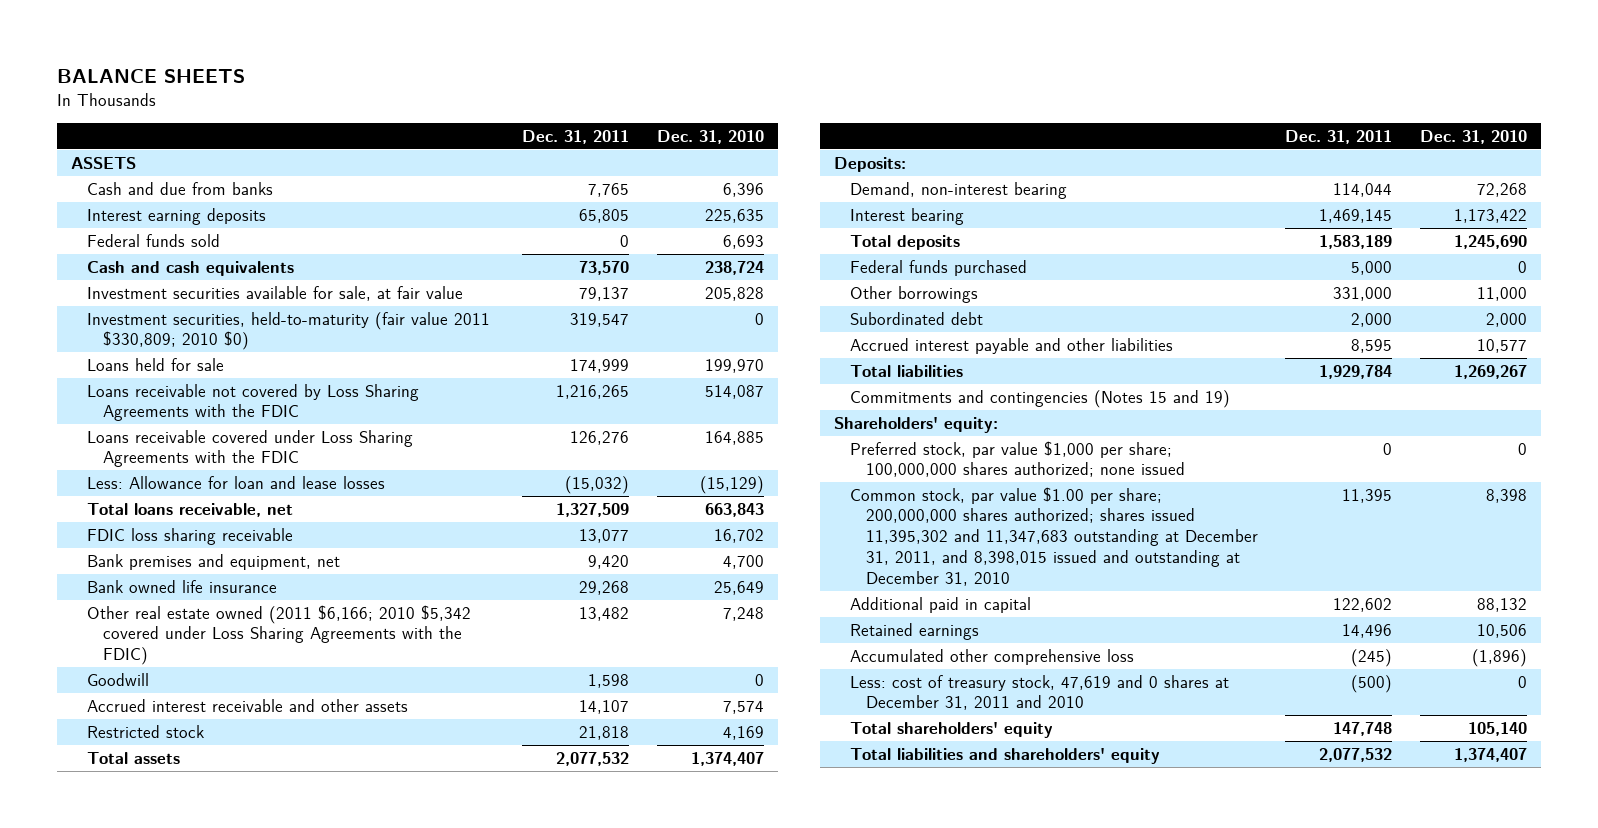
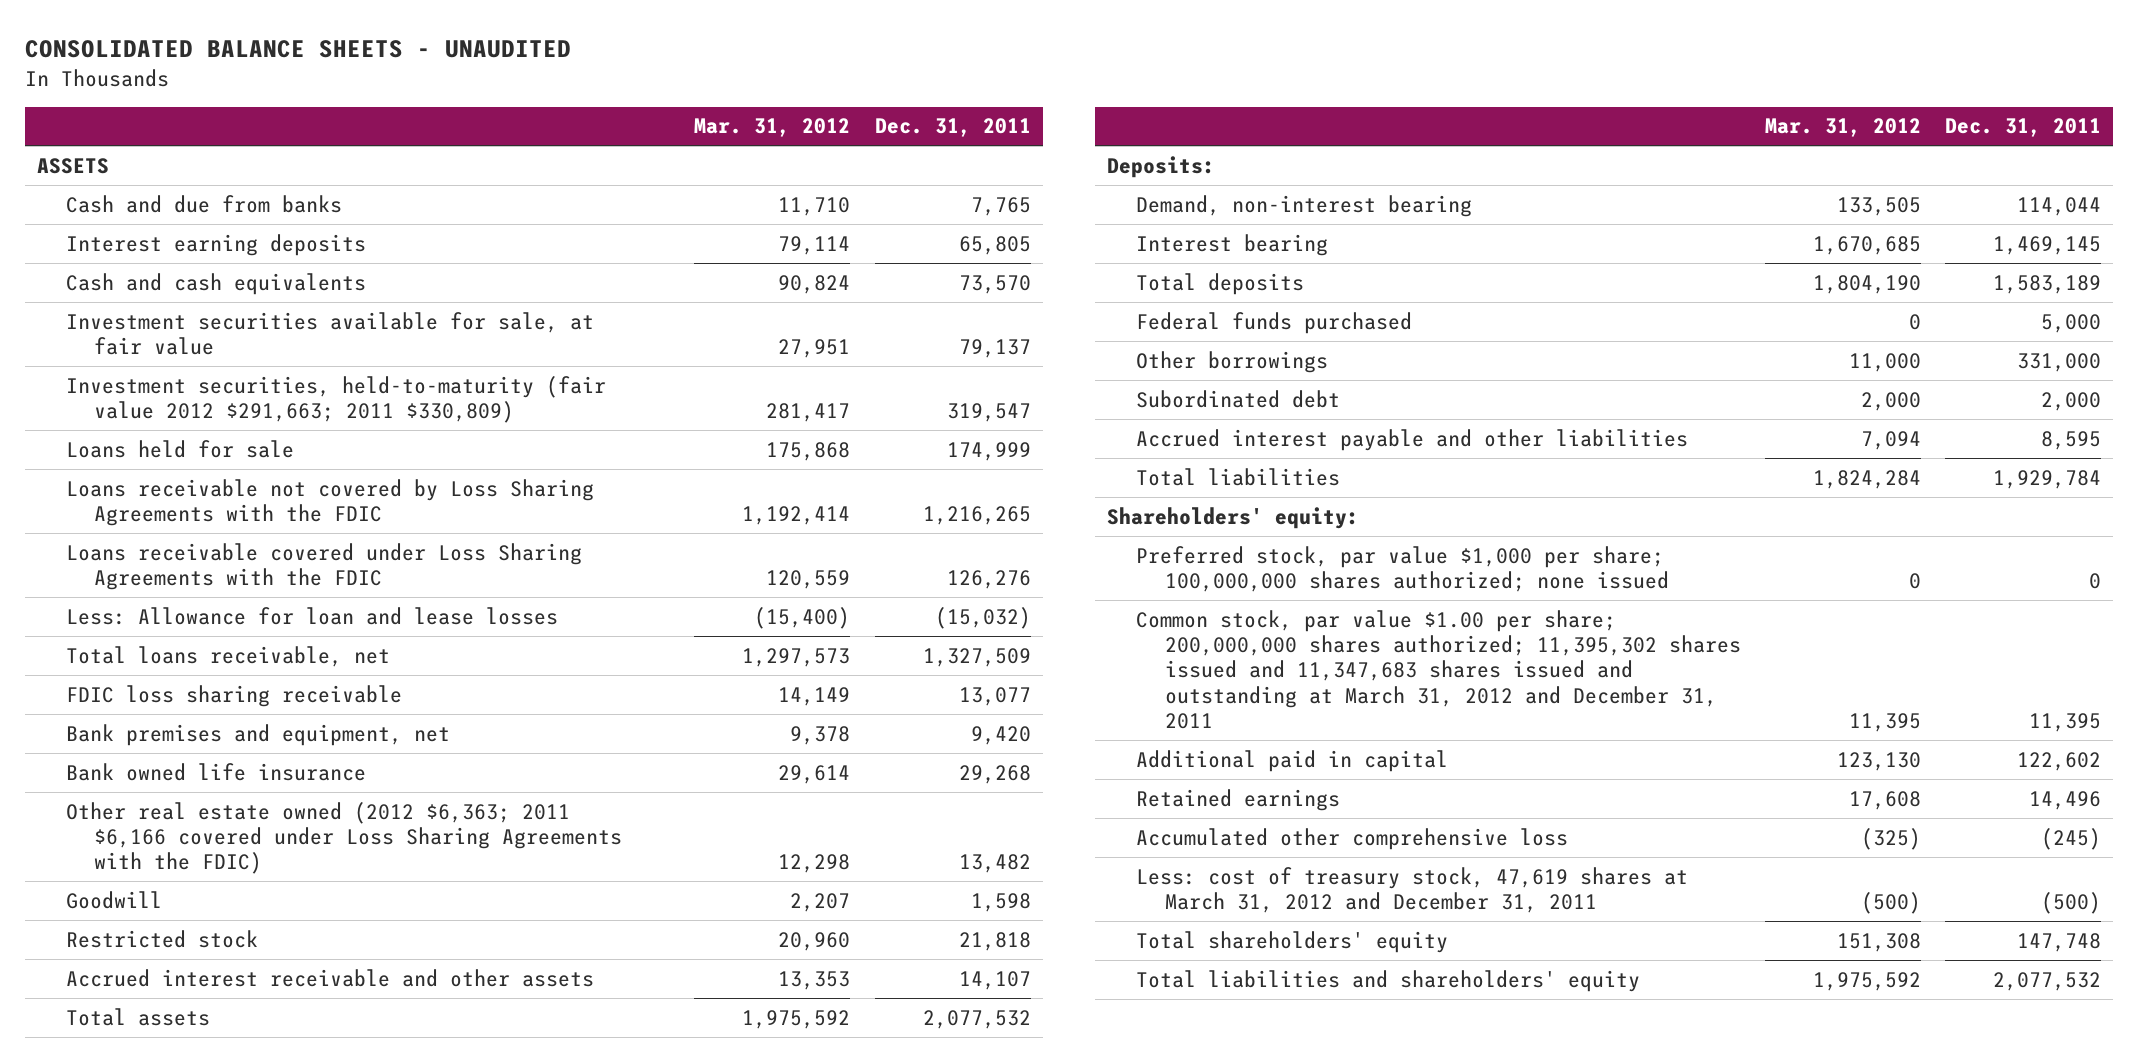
[56,69,245,84] BALANCE SHEETS -> [24,40,571,59] CONSOLIDATED BALANCE SHEETS - UNAUDITED
[656,129,764,144] Dec. 31, 2010 -> none
none -> [694,118,851,138] Mar. 31, 2012
[86,233,220,247] Federal funds sold -> none
[86,311,490,351] Investment securities, held-to-maturity (fair value 2011 $330,809; 2010 $0) -> [65,375,606,424] Investment securities, held-to-maturity (fair value 2012 $291,663; 2011 $330,809)
[86,604,471,666] Other real estate owned (2011 $6,166; 2010 $5,342 covered under Loss Sharing Agreements with the FDIC) -> [65,801,623,875] Other real estate owned (2012 $6,363; 2011 $6,166 covered under Loss Sharing Agreements with the FDIC)
[86,698,408,712] Accrued interest receivable and other assets -> [65,968,594,987] Accrued interest receivable and other assets
[849,389,1230,408] Commitments and contingencies (Notes 15 and 19) -> none
[849,486,1258,586] Common stock, par value $1.00 per share; 200,000,000 shares authorized; shares issued 11,395,302 and 11,347,683 outstanding at December 31, 2011, and 8,398,015 issued and outstanding at December 31, 2010 -> [1135,609,1741,730] Common stock, par value $1.00 per share; 200,000,000 shares authorized; 11,395,302 shares issued and 11,347,683 shares issued and outstanding at March 31, 2012 and December 31, 2011
[849,674,1229,711] Less: cost of treasury stock, 47,619 and 0 shares at December 31, 2011 and 2010 -> [1135,866,1688,914] Less: cost of treasury stock, 47,619 shares at March 31, 2012 and December 31, 2011

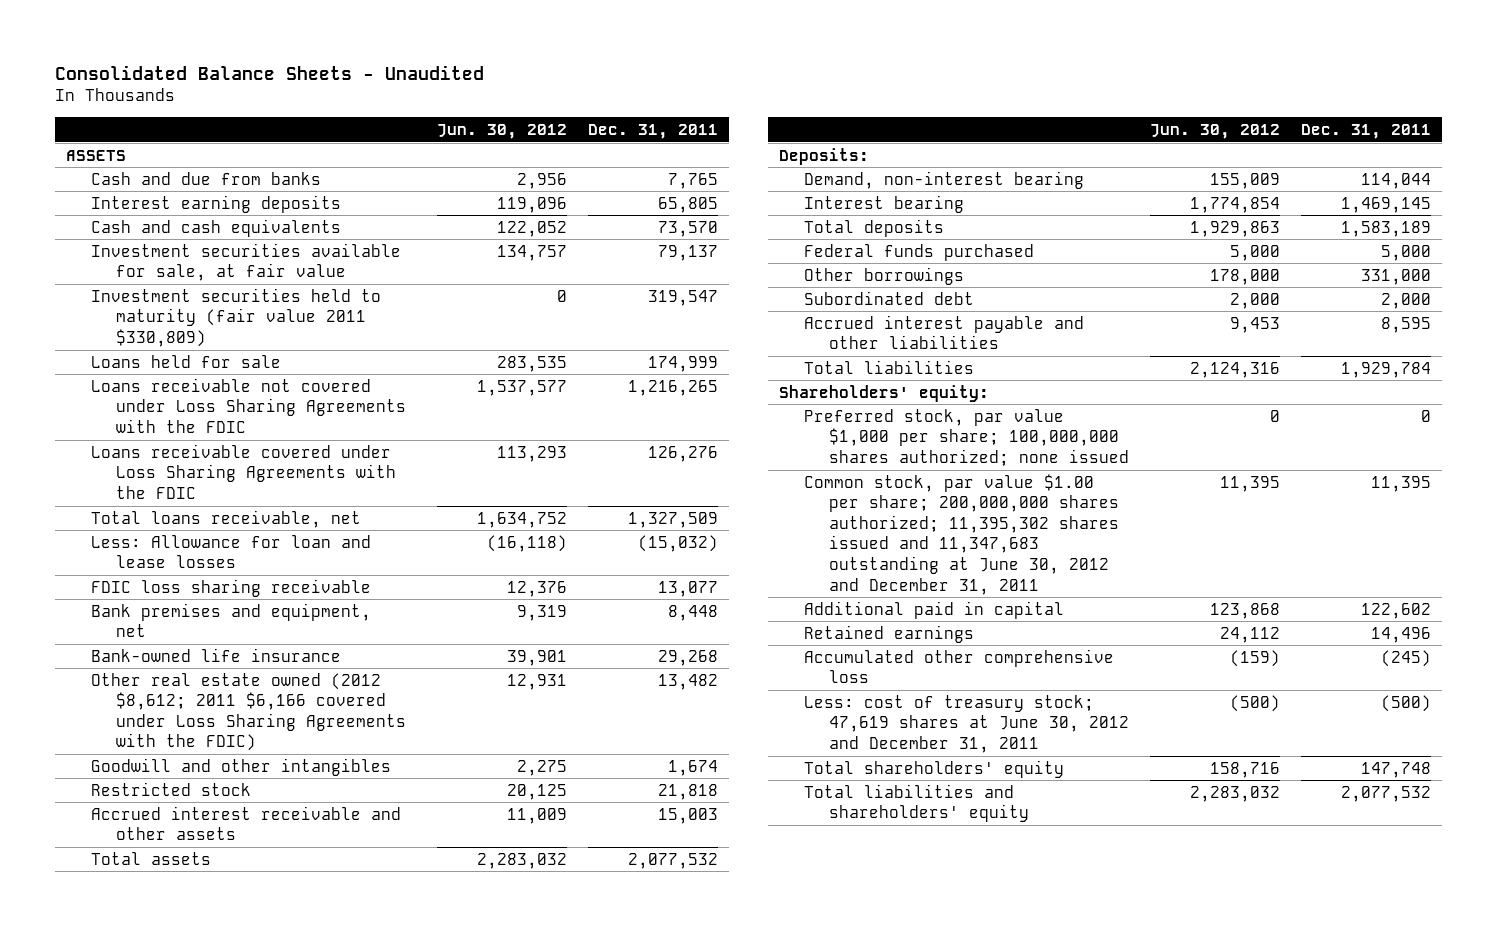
[24,40,571,59] CONSOLIDATED BALANCE SHEETS - UNAUDITED -> [55,65,485,81] Consolidated Balance Sheets - Unaudited
[694,118,851,138] Mar. 31, 2012 -> none
none -> [436,124,567,140] Jun. 30, 2012
[65,375,606,424] Investment securities, held-to-maturity (fair value 2012 $291,663; 2011 $330,809) -> [90,287,381,347] Investment securities held to maturity (fair value 2011 $330,809)
[65,478,594,527] Loans receivable not covered by Loss Sharing Agreements with the FDIC -> [90,377,406,433] Loans receivable not covered under Loss Sharing Agreements with the FDIC
[65,606,558,625] Less: Allowance for loan and lease losses -> [90,534,371,569] Less: Allowance for loan and lease losses
[970,725,1031,745] 9,420 -> [668,604,719,621] 8,448
[65,762,366,781] Bank owned life insurance -> [90,647,341,662] Bank-owned life insurance
[65,801,623,875] Other real estate owned (2012 $6,363; 2011 $6,166 covered under Loss Sharing Agreements with the FDIC) -> [90,672,406,752] Other real estate owned (2012 $8,612; 2011 $6,166 covered under Loss Sharing Agreements with the FDIC)
[65,890,162,909] Goodwill -> [90,757,391,776] Goodwill and other intangibles
[970,892,1031,912] 1,598 -> [668,759,719,776] 1,674
[958,970,1031,990] 14,107 -> [658,807,719,824] 15,003
[1135,609,1741,730] Common stock, par value $1.00 per share; 200,000,000 shares authorized; 11,395,302 shares issued and 11,347,683 shares issued and outstanding at March 31, 2012 and December 31, 2011 -> [803,473,1119,595] Common stock, par value $1.00 per share; 200,000,000 shares authorized; 11,395,302 shares issued and 11,347,683 outstanding at June 30, 2012 and December 31, 2011
[1135,866,1688,914] Less: cost of treasury stock, 47,619 shares at March 31, 2012 and December 31, 2011 -> [803,694,1129,753] Less: cost of treasury stock; 47,619 shares at June 30, 2012 and December 31, 2011

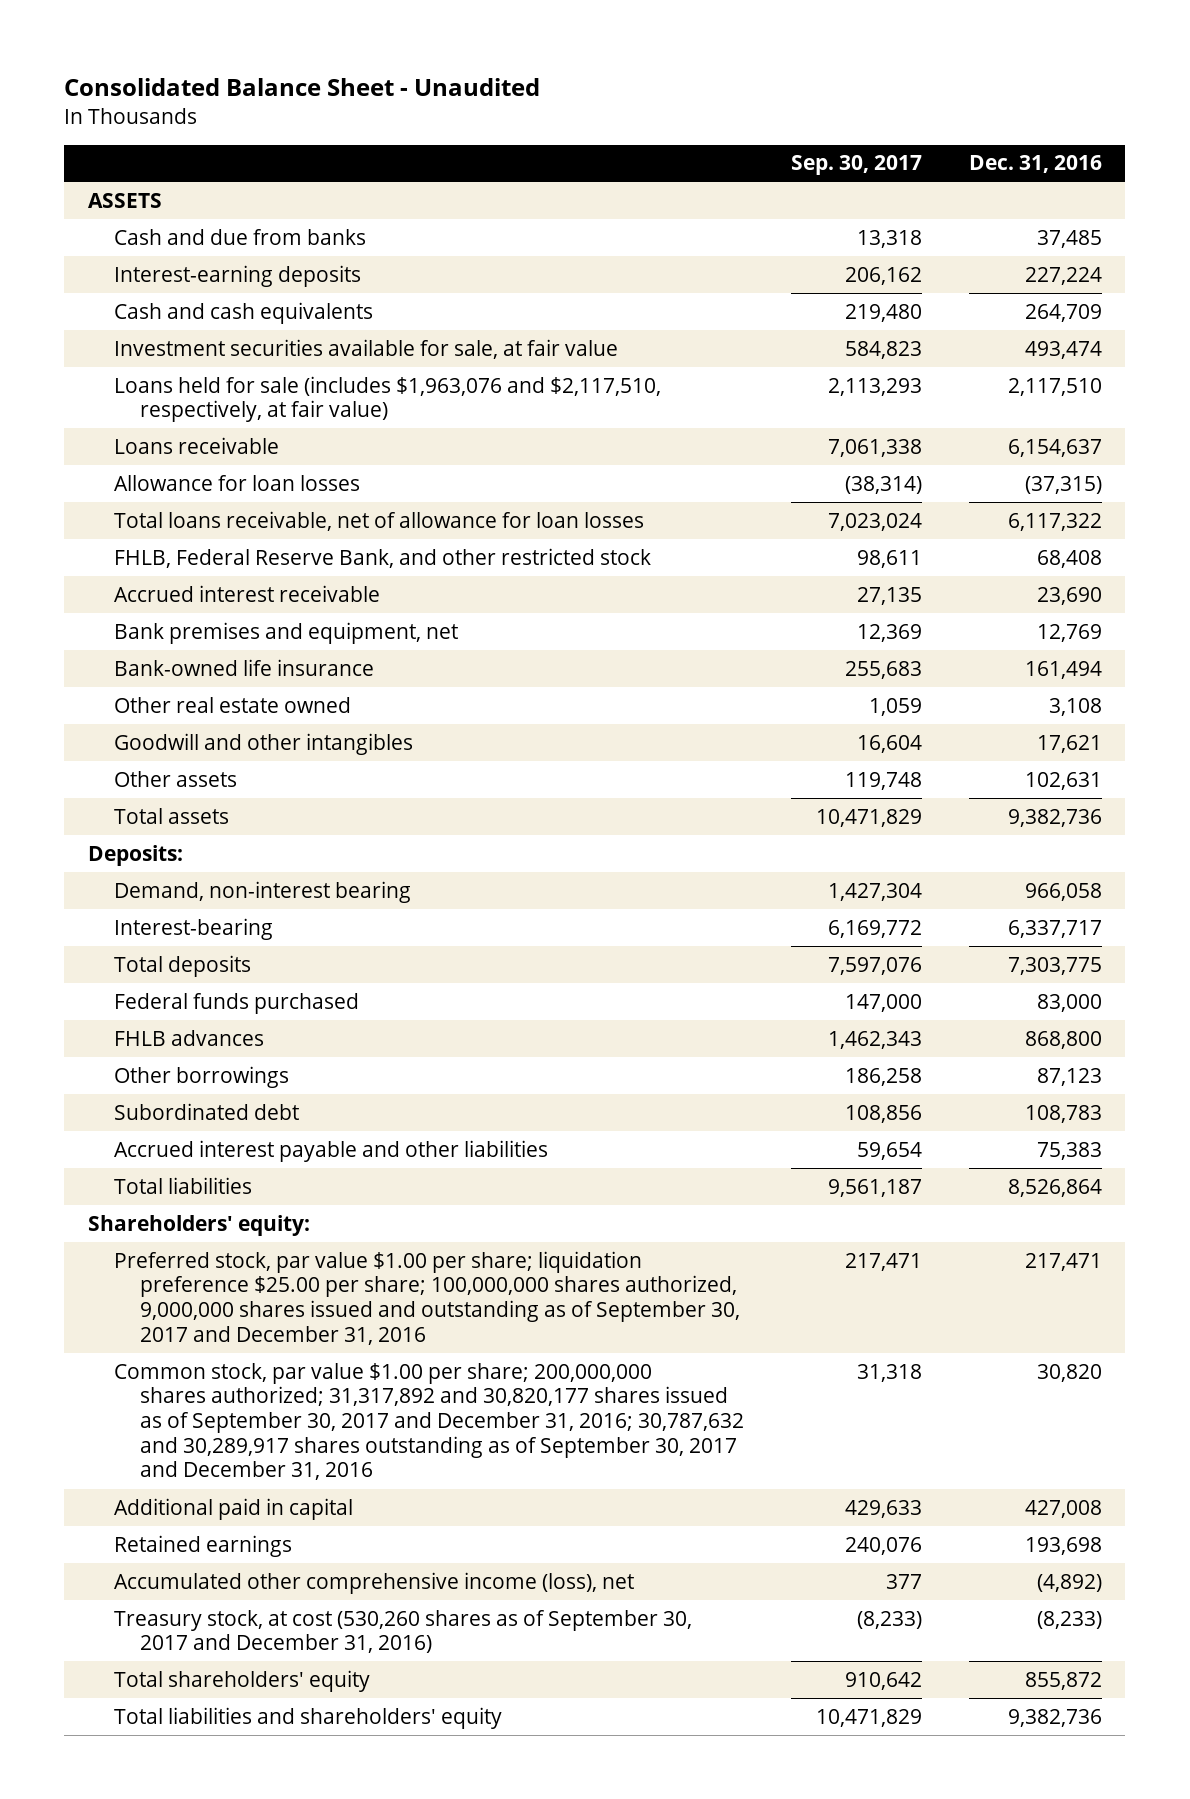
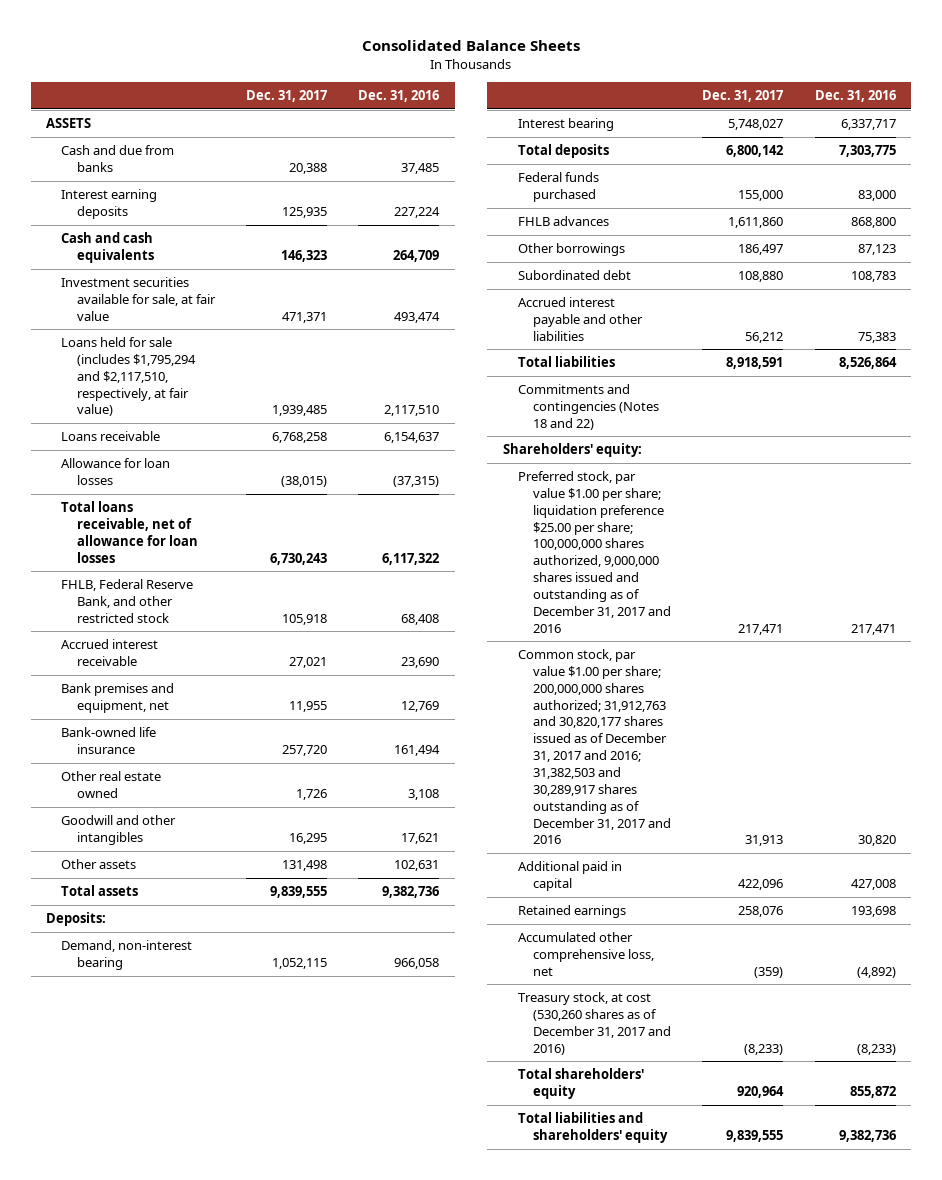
[64,78,541,97] Consolidated Balance Sheet - Unaudited -> [362,40,581,52] Consolidated Balance Sheets
[790,155,922,176] Sep. 30, 2017 -> none
none -> [245,90,327,103] Dec. 31, 2017
[113,264,361,287] Interest-earning deposits -> [61,189,158,219] Interest earning deposits
[113,375,661,423] Loans held for sale (includes $1,963,076 and $2,117,510, respectively, at fair value) -> [61,337,196,417] Loans held for sale (includes $1,795,294 and $2,117,510, respectively, at fair value)
[113,917,273,940] Interest-bearing -> [518,118,615,132] Interest bearing
none -> [518,384,660,430] Commitments and contingencies (Notes 18 and 22)
[113,1250,740,1345] Preferred stock, par value $1.00 per share; liquidation preference $25.00 per share; 100,000,000 shares authorized, 9,000,000 shares issued and outstanding as of September 30, 2017 and December 31, 2016 -> [518,471,672,633] Preferred stock, par value $1.00 per share; liquidation preference $25.00 per share; 100,000,000 shares authorized, 9,000,000 shares issued and outstanding as of December 31, 2017 and 2016
[113,1362,744,1481] Common stock, par value $1.00 per share; 200,000,000 shares authorized; 31,317,892 and 30,820,177 shares issued as of September 30, 2017 and December 31, 2016; 30,787,632 and 30,289,917 shares outstanding as of September 30, 2017 and December 31, 2016 -> [518,649,672,845] Common stock, par value $1.00 per share; 200,000,000 shares authorized; 31,912,763 and 30,820,177 shares issued as of December 31, 2017 and 2016; 31,382,503 and 30,289,917 shares outstanding as of December 31, 2017 and 2016
[113,1571,634,1594] Accumulated other comprehensive income (loss), net -> [518,932,655,976] Accumulated other comprehensive loss, net
[113,1609,692,1654] Treasury stock, at cost (530,260 shares as of September 30, 2017 and December 31, 2016) -> [518,992,672,1055] Treasury stock, at cost (530,260 shares as of December 31, 2017 and 2016)

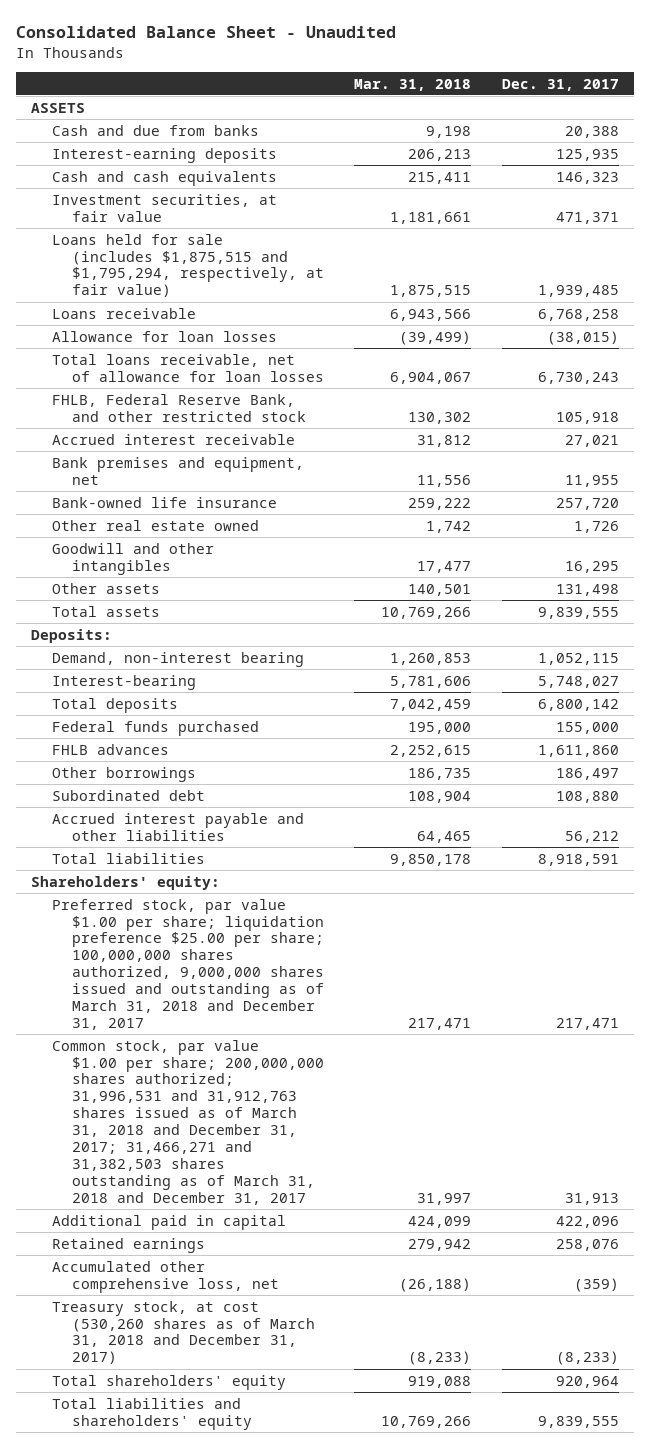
[362,40,581,52] Consolidated Balance Sheets -> [16,26,397,39] Consolidated Balance Sheet - Unaudited
[358,90,440,103] Dec. 31, 2016 -> none
none -> [354,78,472,91] Mar. 31, 2018
[61,189,158,219] Interest earning deposits -> [51,147,277,163] Interest-earning deposits
[61,277,216,321] Investment securities available for sale, at fair value -> [51,193,277,222] Investment securities, at fair value
[61,337,196,417] Loans held for sale (includes $1,795,294 and $2,117,510, respectively, at fair value) -> [51,233,324,298] Loans held for sale (includes $1,875,515 and $1,795,294, respectively, at fair value)
[518,118,615,132] Interest bearing -> [51,674,196,690] Interest-bearing
[518,384,660,430] Commitments and contingencies (Notes 18 and 22) -> none
[518,471,672,633] Preferred stock, par value $1.00 per share; liquidation preference $25.00 per share; 100,000,000 shares authorized, 9,000,000 shares issued and outstanding as of December 31, 2017 and 2016 -> [51,898,324,1030] Preferred stock, par value $1.00 per share; liquidation preference $25.00 per share; 100,000,000 shares authorized, 9,000,000 shares issued and outstanding as of March 31, 2018 and December 31, 2017
[518,649,672,845] Common stock, par value $1.00 per share; 200,000,000 shares authorized; 31,912,763 and 30,820,177 shares issued as of December 31, 2017 and 2016; 31,382,503 and 30,289,917 shares outstanding as of December 31, 2017 and 2016 -> [51,1039,324,1205] Common stock, par value $1.00 per share; 200,000,000 shares authorized; 31,996,531 and 31,912,763 shares issued as of March 31, 2018 and December 31, 2017; 31,466,271 and 31,382,503 shares outstanding as of March 31, 2018 and December 31, 2017
[518,992,672,1055] Treasury stock, at cost (530,260 shares as of December 31, 2017 and 2016) -> [51,1300,315,1365] Treasury stock, at cost (530,260 shares as of March 31, 2018 and December 31, 2017)

